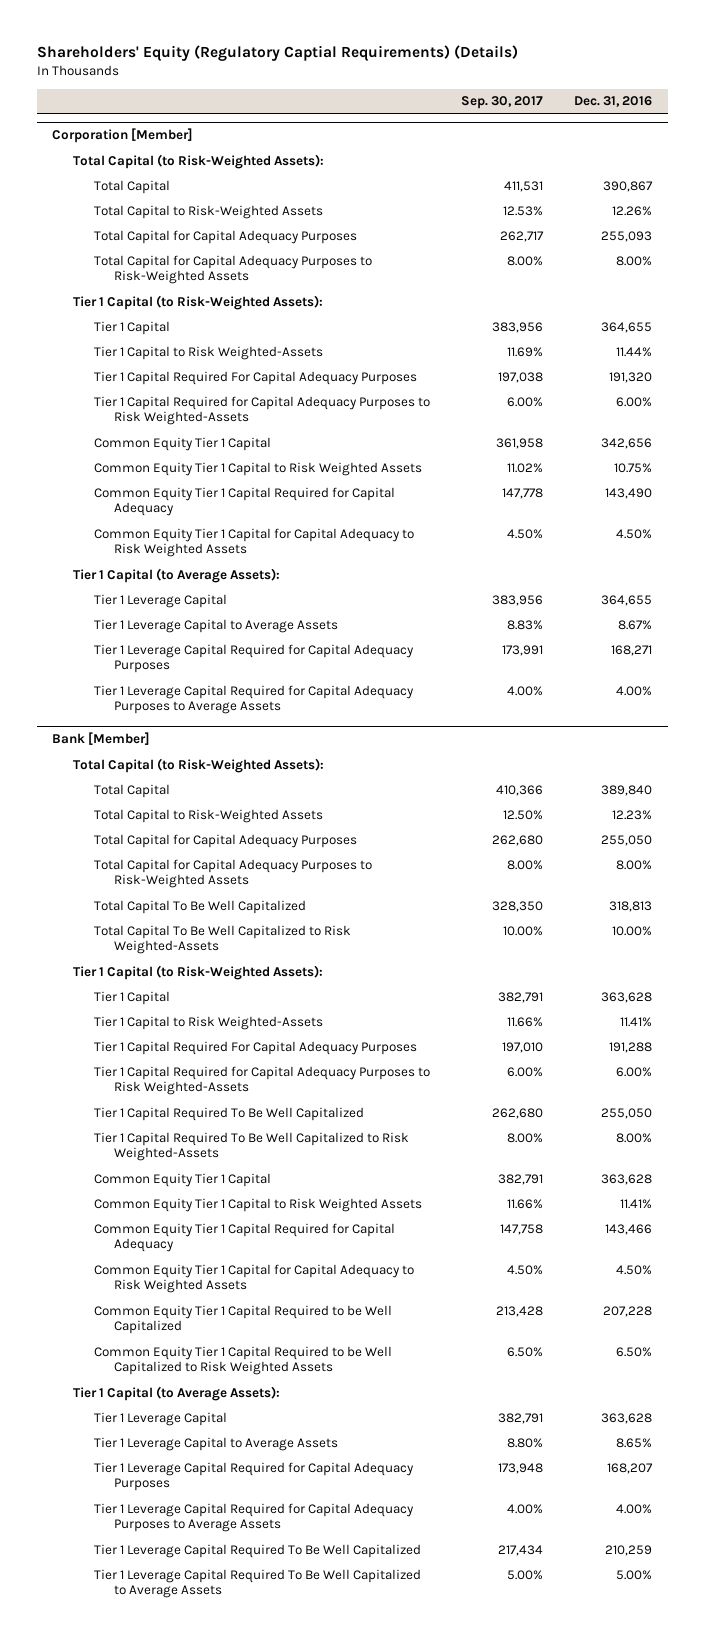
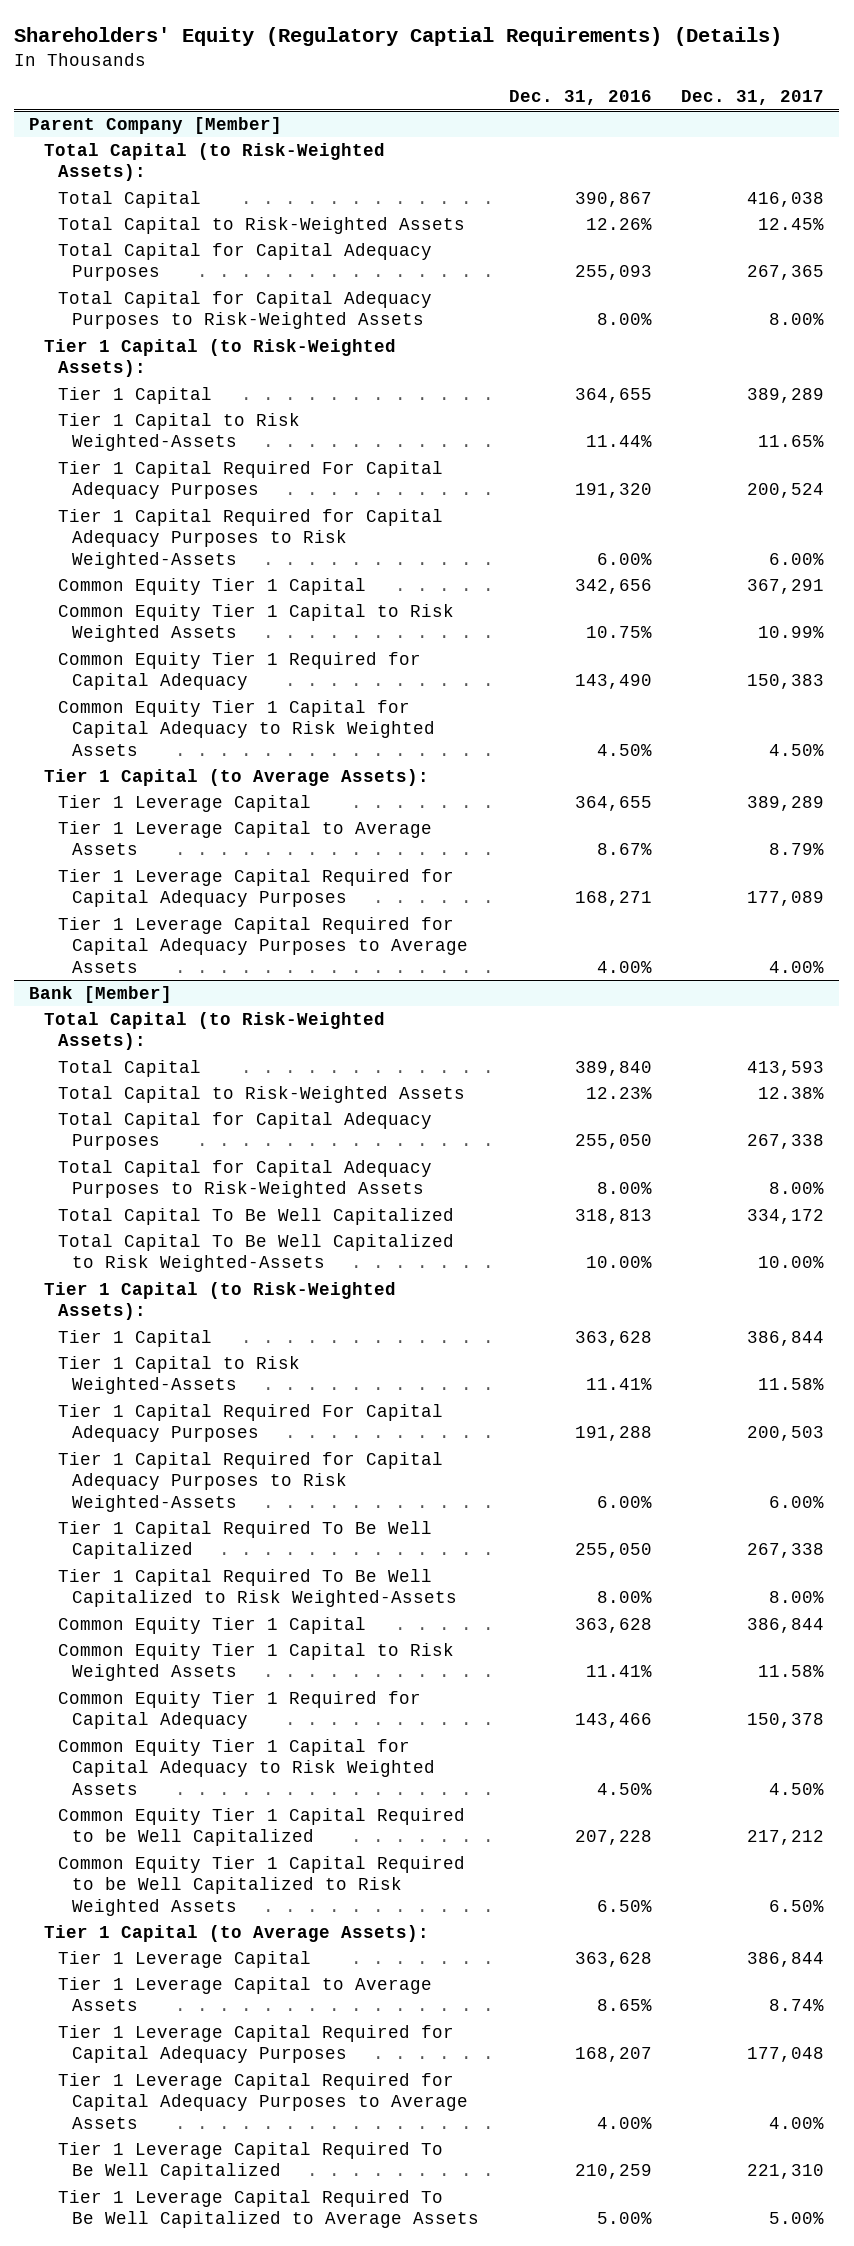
[460,96,543,110] Sep. 30, 2017 -> none
none -> [681,90,825,106] Dec. 31, 2017
[52,128,194,144] Corporation [Member] -> [29,117,283,135] Parent Company [Member]
[93,486,395,517] Common Equity Tier 1 Capital Required for Capital Adequacy -> [57,652,421,691] Common Equity Tier 1 Required for Capital Adequacy
[93,1222,395,1253] Common Equity Tier 1 Capital Required for Capital Adequacy -> [57,1691,421,1730] Common Equity Tier 1 Required for Capital Adequacy

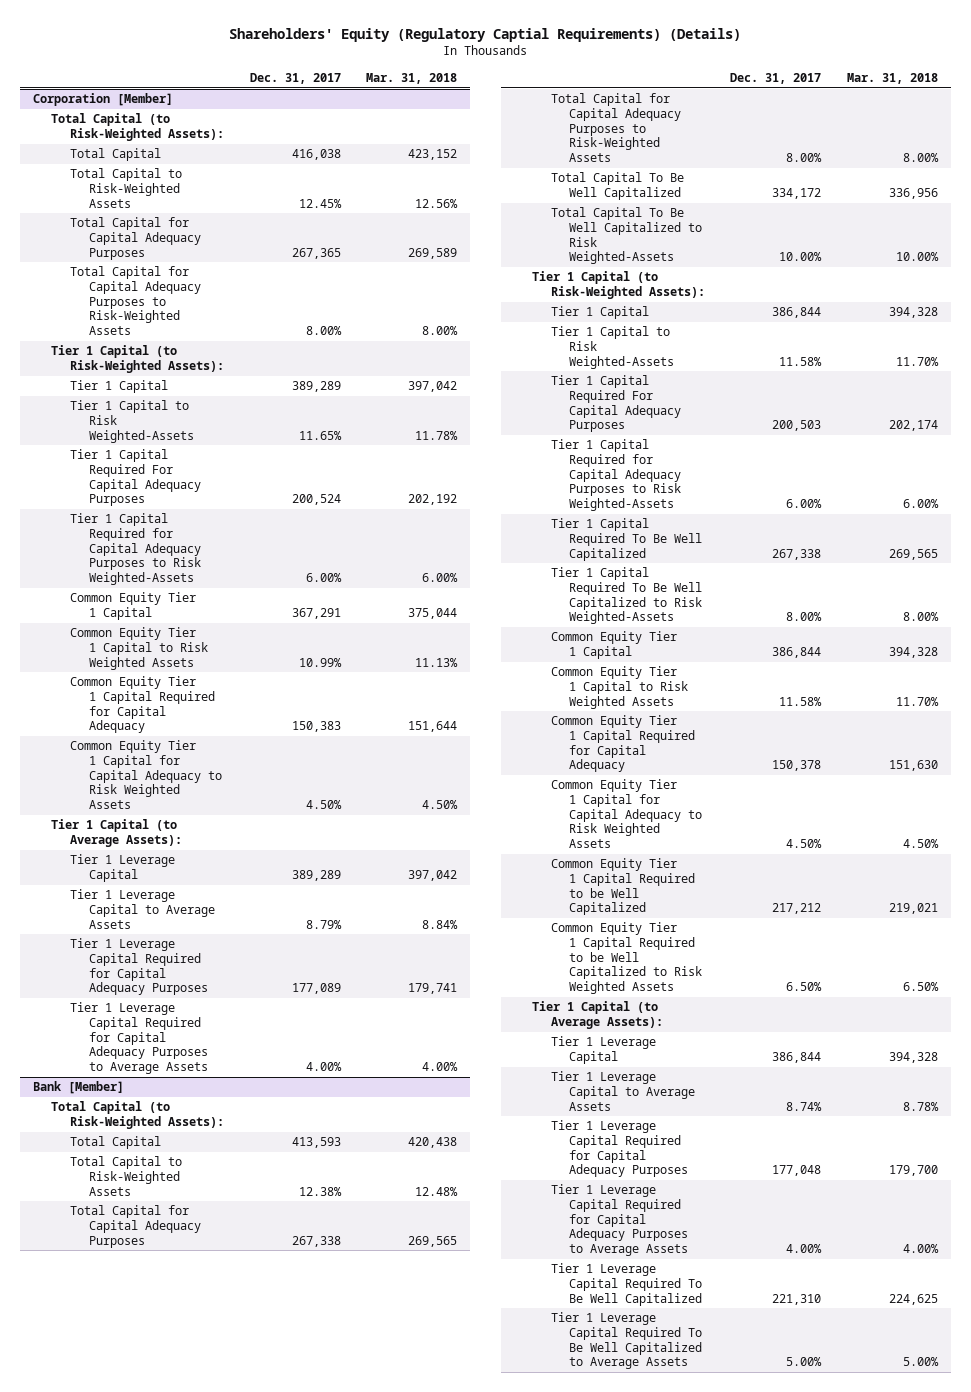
[508,90,652,106] Dec. 31, 2016 -> none
none -> [366,73,458,85] Mar. 31, 2018
[29,117,283,135] Parent Company [Member] -> [32,93,173,107] Corporation [Member]
[57,652,421,691] Common Equity Tier 1 Required for Capital Adequacy -> [70,676,215,734] Common Equity Tier 1 Capital Required for Capital Adequacy
[57,1691,421,1730] Common Equity Tier 1 Required for Capital Adequacy -> [550,715,696,773] Common Equity Tier 1 Capital Required for Capital Adequacy

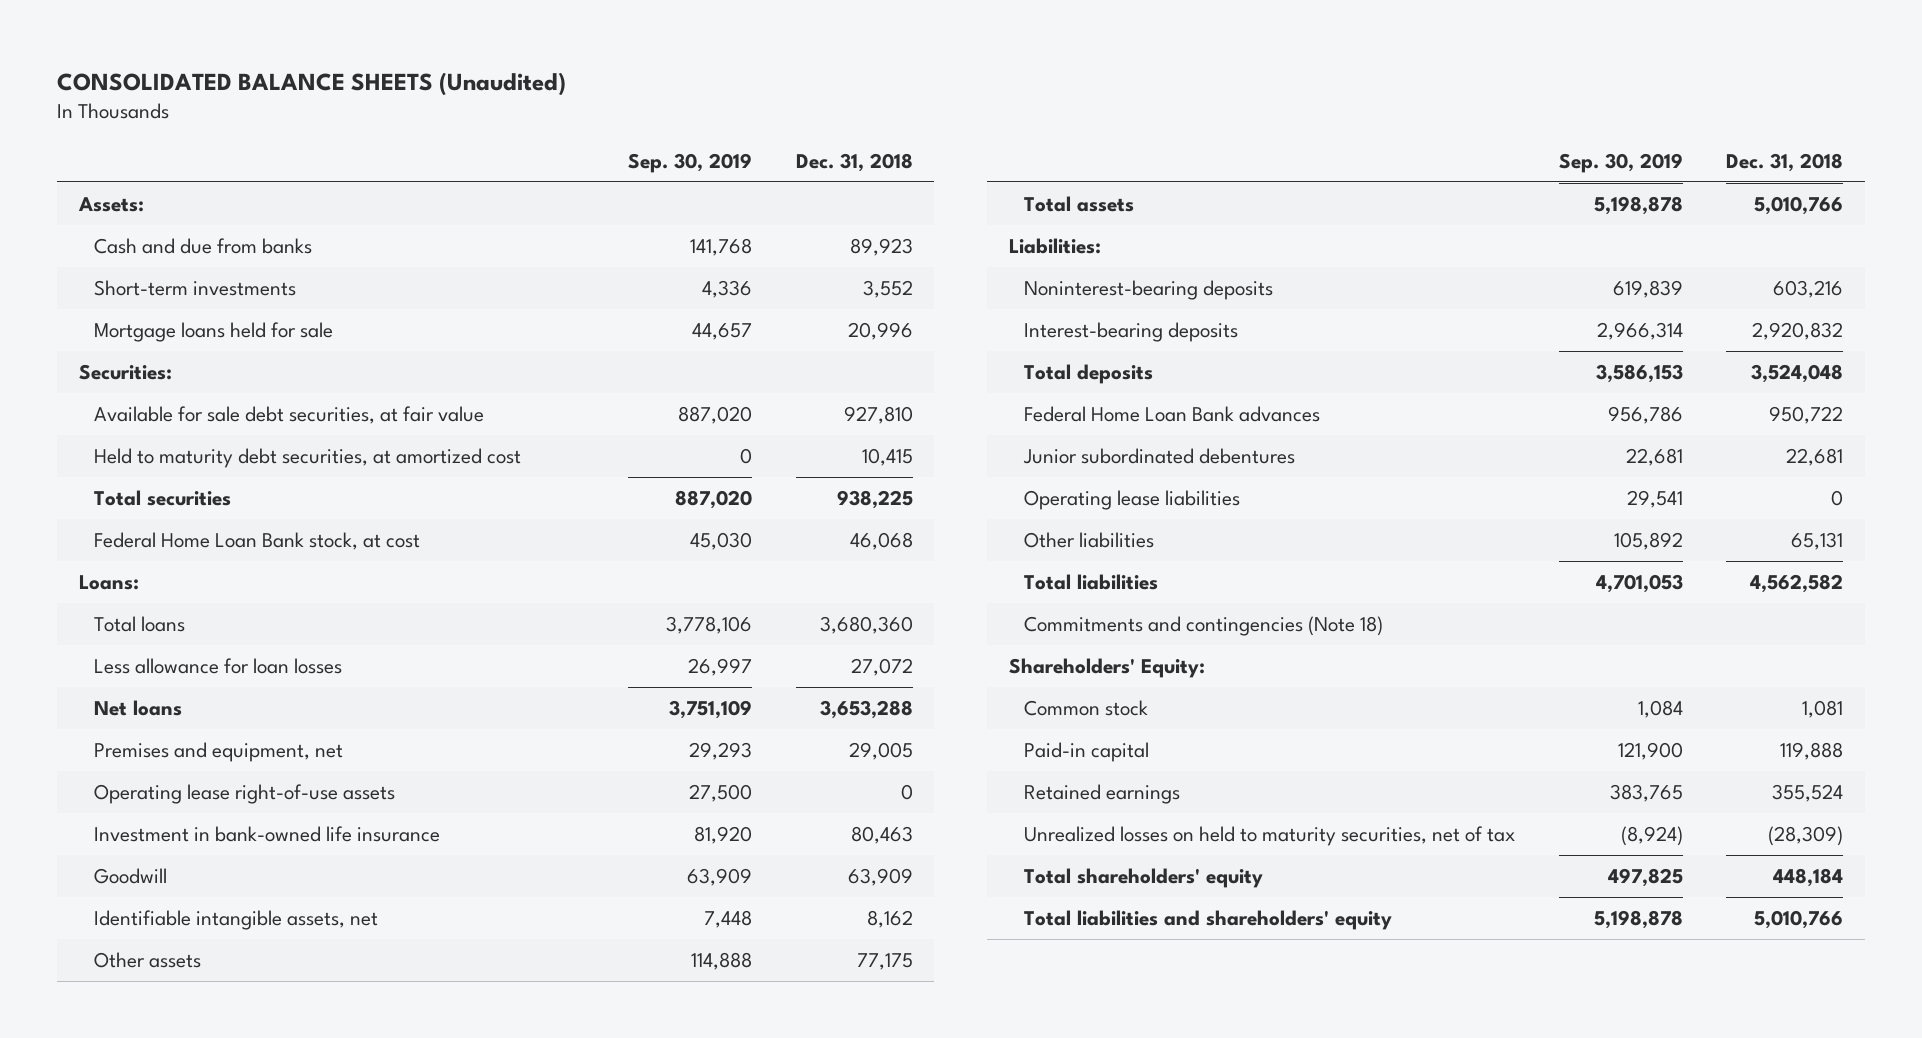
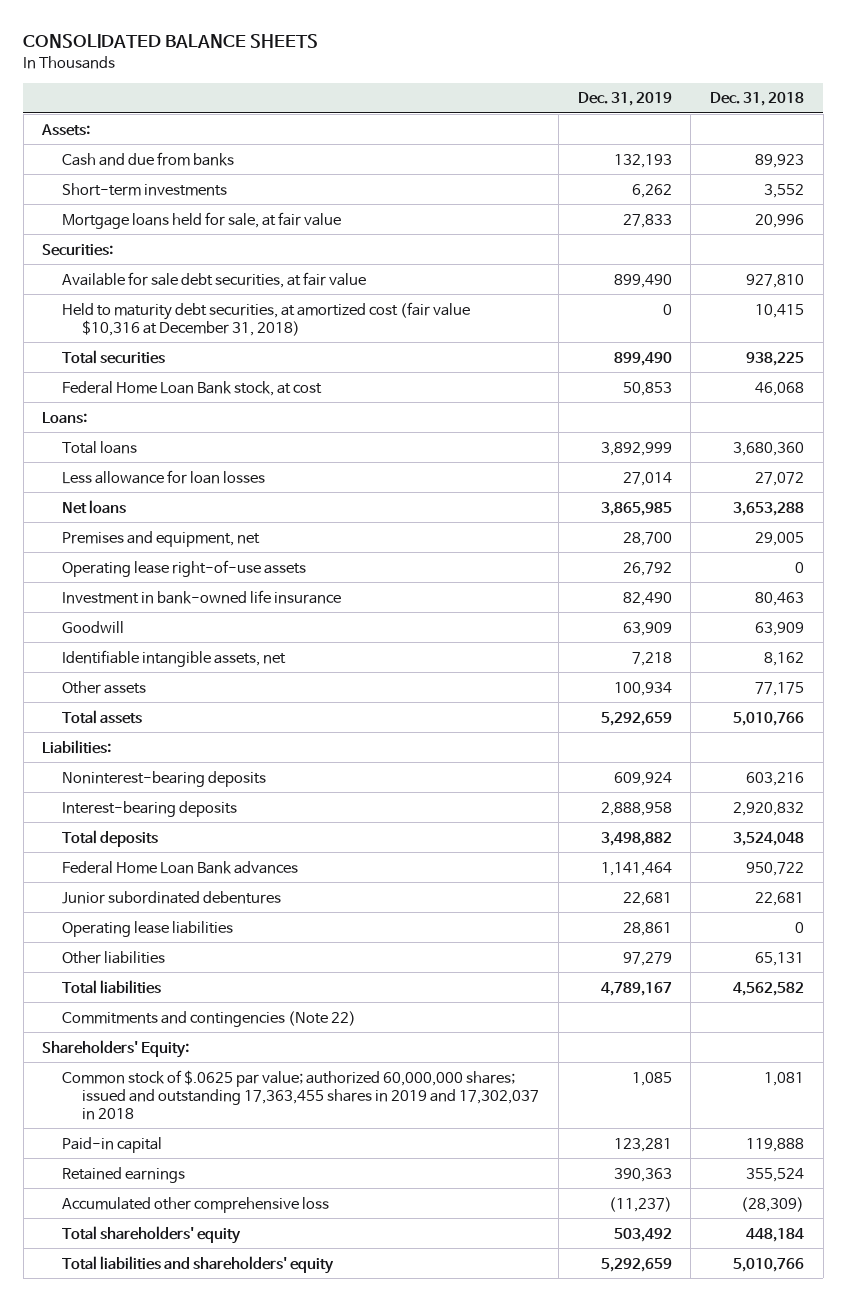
[56,71,566,96] CONSOLIDATED BALANCE SHEETS (Unaudited) -> [23,34,319,49] CONSOLIDATED BALANCE SHEETS
[628,152,753,173] Sep. 30, 2019 -> none
none -> [577,92,672,107] Dec. 31, 2019
[93,322,333,343] Mortgage loans held for sale -> [62,211,342,229] Mortgage loans held for sale, at fair value
[93,448,521,469] Held to maturity debt securities, at amortized cost -> [62,301,471,336] Held to maturity debt securities, at amortized cost (fair value $10,316 at December 31, 2018)
[1024,616,1384,637] Commitments and contingencies (Note 18) -> [62,1010,357,1027] Commitments and contingencies (Note 22)
[1024,700,1149,717] Common stock -> [62,1069,540,1120] Common stock of $.0625 par value; authorized 60,000,000 shares; issued and outstanding 17,363,455 shares in 2019 and 17,302,037 in 2018
[1024,826,1516,847] Unrealized losses on held to maturity securities, net of tax -> [62,1196,330,1213] Accumulated other comprehensive loss

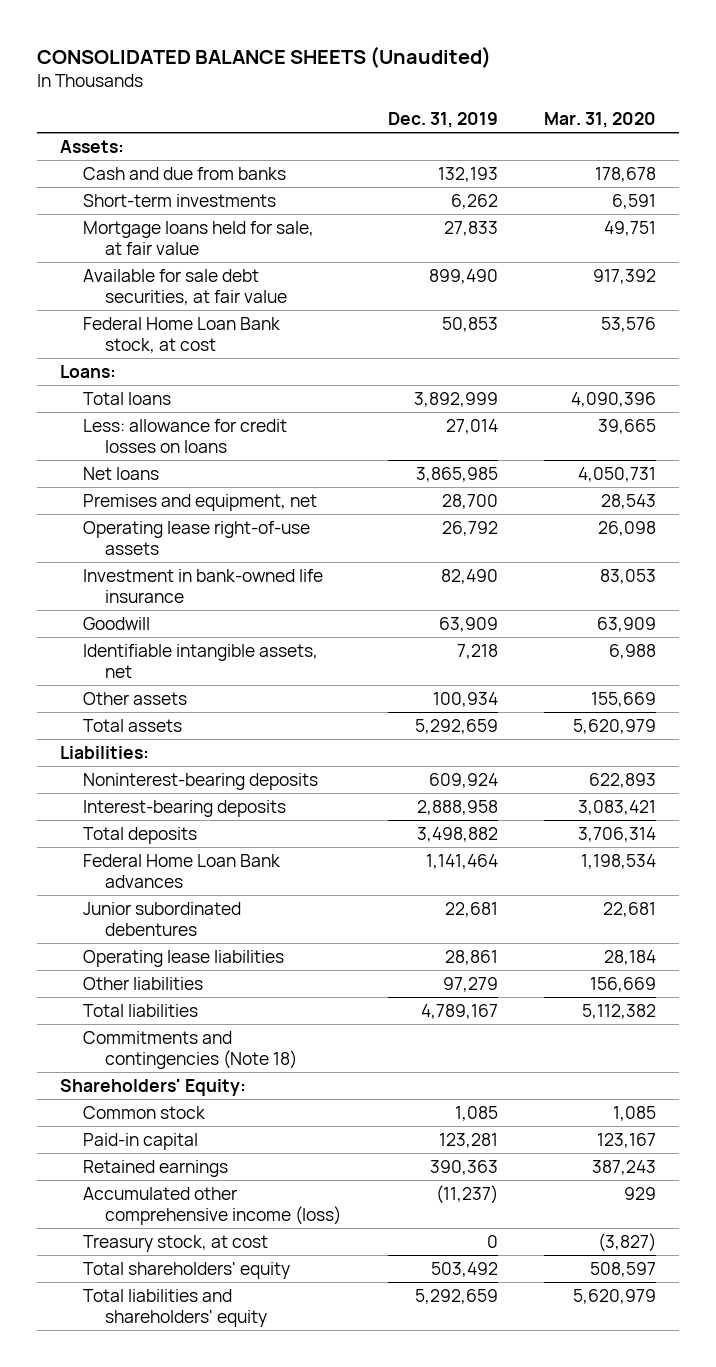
[23,34,319,49] CONSOLIDATED BALANCE SHEETS -> [36,45,491,68] CONSOLIDATED BALANCE SHEETS (Unaudited)
[710,92,805,107] Dec. 31, 2018 -> none
none -> [543,111,656,128] Mar. 31, 2020
[42,243,114,256] Securities: -> none
[62,301,471,336] Held to maturity debt securities, at amortized cost (fair value $10,316 at December 31, 2018) -> none
[62,349,166,364] Total securities -> none
[62,469,266,484] Less allowance for loan losses -> [82,418,287,453] Less: allowance for credit losses on loans
[62,1010,357,1027] Commitments and contingencies (Note 22) -> [82,1030,298,1069] Commitments and contingencies (Note 18)
[62,1069,540,1120] Common stock of $.0625 par value; authorized 60,000,000 shares; issued and outstanding 17,363,455 shares in 2019 and 17,302,037 in 2018 -> [82,1105,206,1119] Common stock
[62,1196,330,1213] Accumulated other comprehensive loss -> [82,1186,342,1225] Accumulated other comprehensive income (loss)
none -> [82,1234,268,1252] Treasury stock, at cost

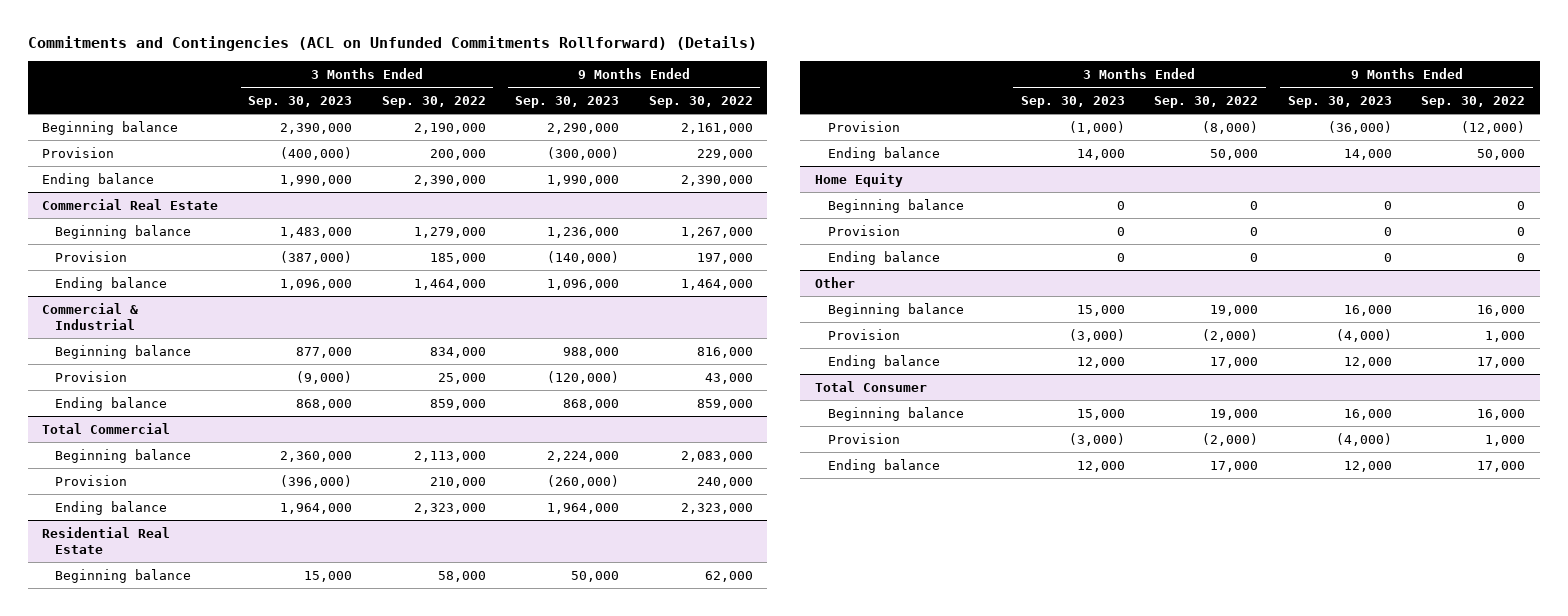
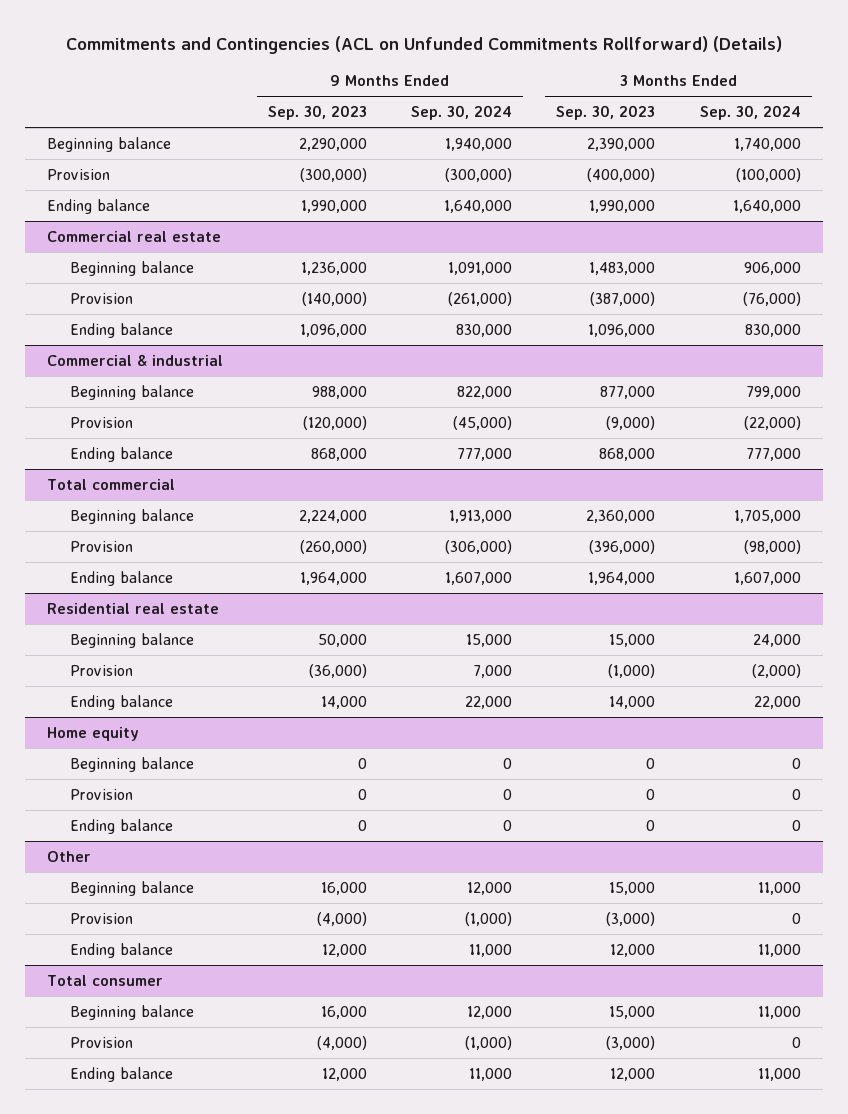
[381,96,486,109] Sep. 30, 2022 -> none
[648,96,753,109] Sep. 30, 2022 -> none
none -> [411,105,513,121] Sep. 30, 2024
none -> [699,105,801,121] Sep. 30, 2024
[42,198,219,210] Commercial Real Estate -> [47,230,222,242] Commercial real estate
[42,302,139,330] Commercial & Industrial -> [47,353,224,366] Commercial & industrial
[42,422,171,434] Total Commercial -> [47,478,176,490] Total commercial
[42,526,171,554] Residential Real Estate -> [47,602,220,614] Residential real estate
[815,172,904,187] Home Equity -> [47,726,140,741] Home equity
[815,380,928,392] Total Consumer -> [47,974,164,986] Total consumer

